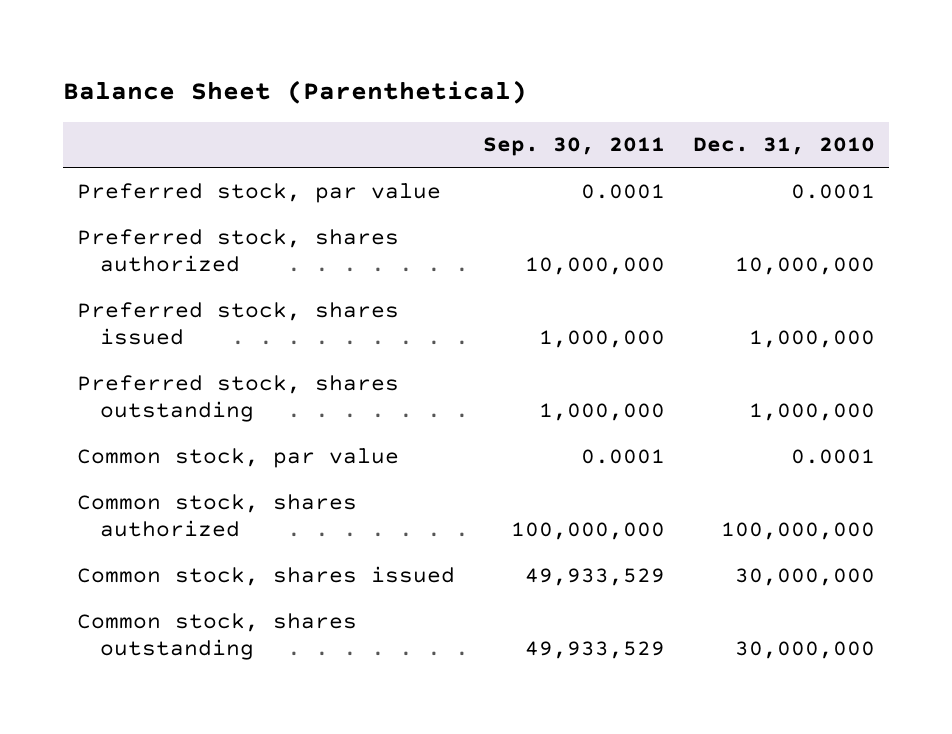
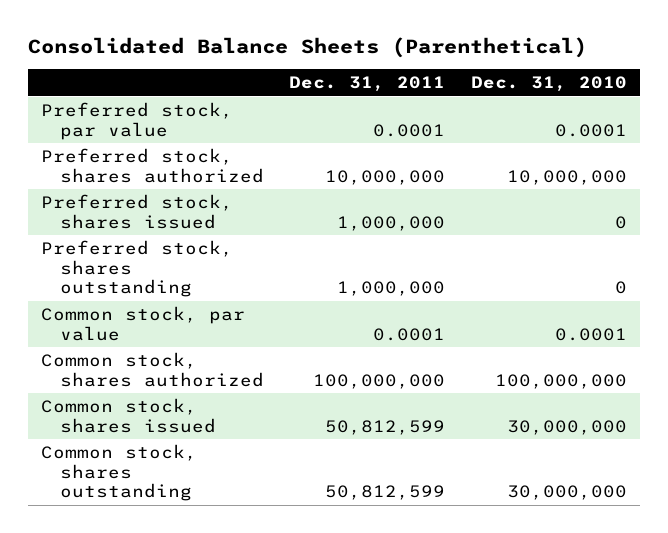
[63,79,528,104] Balance Sheet (Parenthetical) -> [27,37,587,59] Consolidated Balance Sheets (Parenthetical)
[483,137,666,157] Sep. 30, 2011 -> none
none -> [289,76,446,93] Dec. 31, 2011
[748,329,875,348] 1,000,000 -> [615,215,628,229] 0
[748,402,875,421] 1,000,000 -> [615,281,628,295] 0

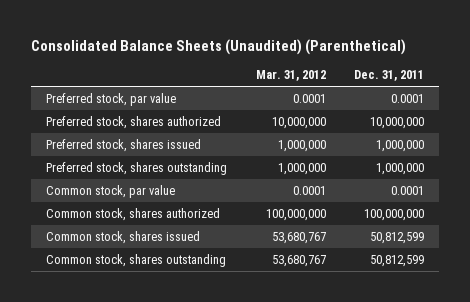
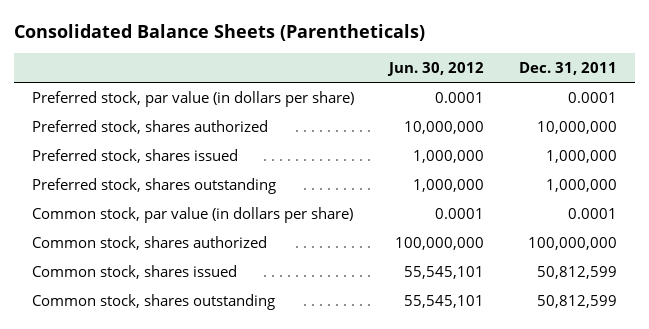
[31,39,407,56] Consolidated Balance Sheets (Unaudited) (Parenthetical) -> [14,23,426,41] Consolidated Balance Sheets (Parentheticals)
[255,70,326,82] Mar. 31, 2012 -> none
none -> [386,61,484,76] Jun. 30, 2012
[45,92,176,106] Preferred stock, par value -> [31,91,354,108] Preferred stock, par value (in dollars per share)
[45,184,175,198] Common stock, par value -> [31,207,353,224] Common stock, par value (in dollars per share)

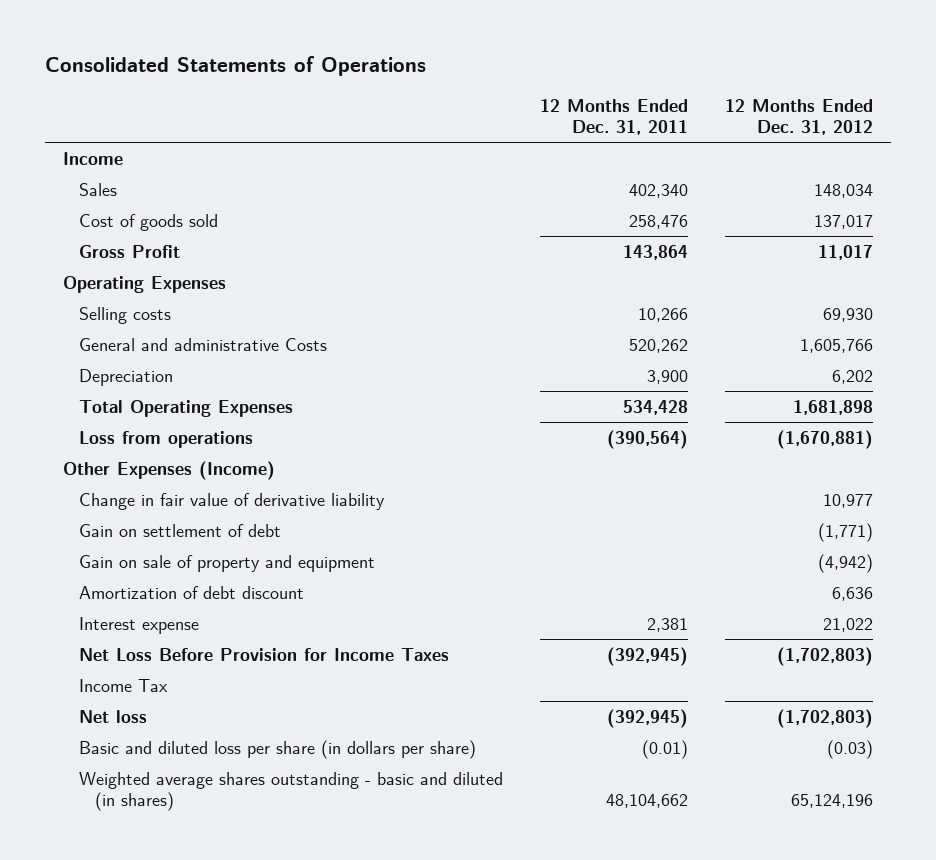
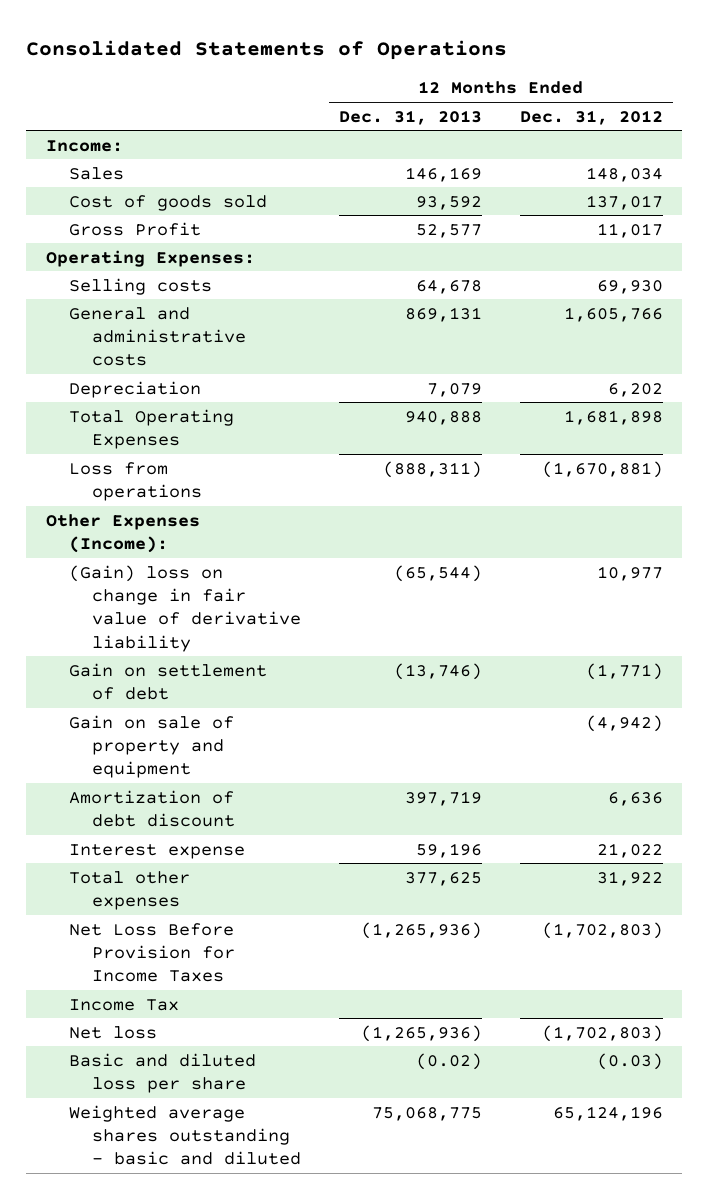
[540,98,689,135] 12 Months Ended Dec. 31, 2011 -> none
none -> [338,109,482,125] Dec. 31, 2013
[63,151,124,165] Income -> [45,139,123,152] Income:
[63,275,227,293] Operating Expenses -> [45,249,255,267] Operating Expenses:
[79,337,328,351] General and administrative Costs -> [68,306,246,367] General and administrative costs
[63,460,276,480] Other Expenses (Income) -> [45,513,200,553] Other Expenses (Income):
[79,492,386,510] Change in fair value of derivative liability -> [68,564,301,652] (Gain) loss on change in fair value of derivative liability
none -> [68,870,190,910] Total other expenses
[79,739,477,759] Basic and diluted loss per share (in dollars per share) -> [68,1052,256,1093] Basic and diluted loss per share
[79,771,504,811] Weighted average shares outstanding - basic and diluted (in shares) -> [68,1104,301,1166] Weighted average shares outstanding - basic and diluted

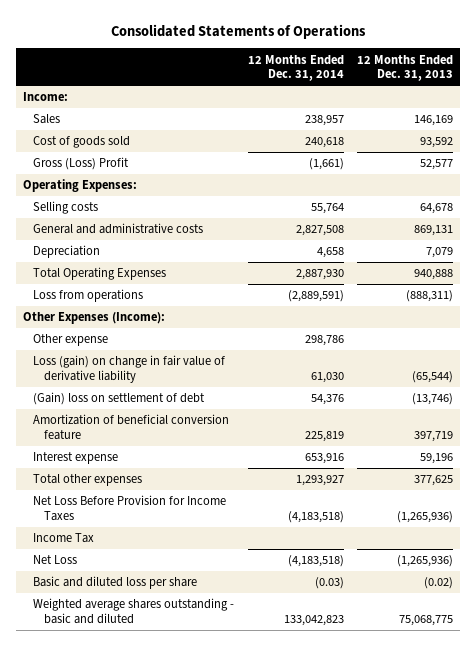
[520,109,664,125] Dec. 31, 2012 -> none
none -> [247,54,344,82] 12 Months Ended Dec. 31, 2014
[68,221,201,236] Gross Profit -> [33,157,130,171] Gross (Loss) Profit
[68,714,234,779] Gain on sale of property and equipment -> none
none -> [33,334,109,347] Other expense
[68,564,301,652] (Gain) loss on change in fair value of derivative liability -> [33,355,226,383] Loss (gain) on change in fair value of derivative liability
[68,662,267,700] Gain on settlement of debt -> [33,392,206,406] (Gain) loss on settlement of debt
[68,789,235,827] Amortization of debt discount -> [33,414,230,440] Amortization of beneficial conversion feature
[68,1025,157,1039] Net loss -> [33,555,78,565] Net Loss

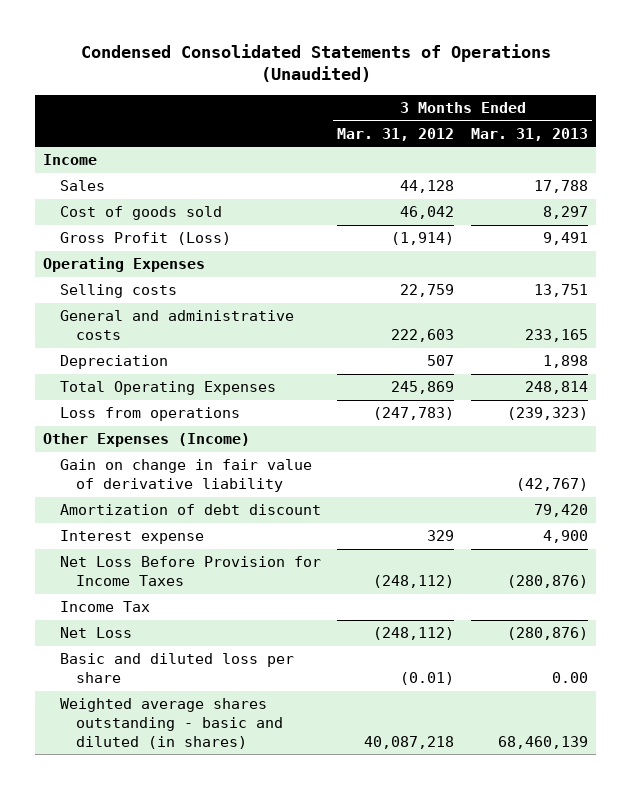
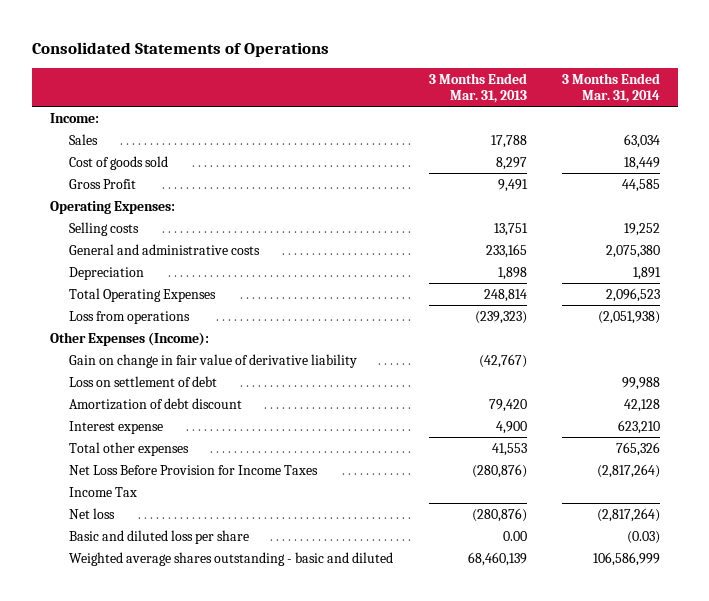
[80,43,551,83] Condensed Consolidated Statements of Operations (Unaudited) -> [31,41,329,57] Consolidated Statements of Operations
[337,127,455,141] Mar. 31, 2012 -> none
none -> [561,72,660,104] 3 Months Ended Mar. 31, 2014
[43,154,98,166] Income -> [49,112,99,123] Income:
[59,232,231,246] Gross Profit (Loss) -> [69,178,137,189] Gross Profit
[43,257,206,273] Operating Expenses -> [49,200,175,214] Operating Expenses:
[43,433,251,448] Other Expenses (Income) -> [49,331,209,346] Other Expenses (Income):
none -> [69,375,218,387] Loss on settlement of debt
none -> [69,441,190,456] Total other expenses
[59,627,132,639] Net Loss -> [69,507,116,519] Net loss
[59,698,284,749] Weighted average shares outstanding - basic and diluted (in shares) -> [69,551,394,566] Weighted average shares outstanding - basic and diluted

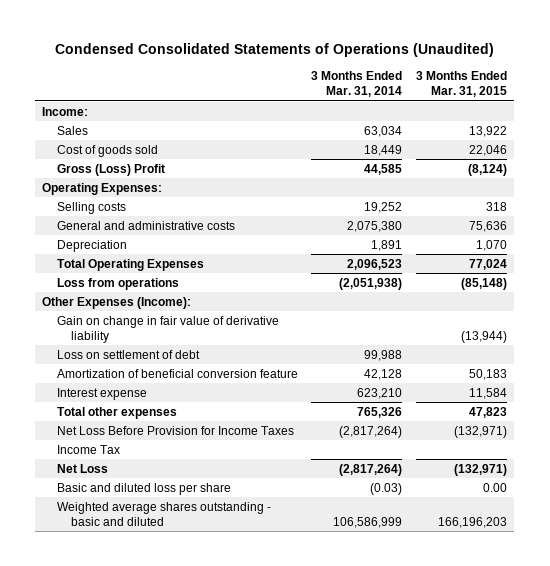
[31,41,329,57] Consolidated Statements of Operations -> [54,42,494,57] Condensed Consolidated Statements of Operations (Unaudited)
[428,72,527,104] 3 Months Ended Mar. 31, 2013 -> none
none -> [416,70,508,98] 3 Months Ended Mar. 31, 2015
[69,178,137,189] Gross Profit -> [56,163,165,176] Gross (Loss) Profit
[69,397,243,410] Amortization of debt discount -> [56,368,298,378] Amortization of beneficial conversion feature
[69,507,116,519] Net loss -> [56,463,108,473] Net Loss

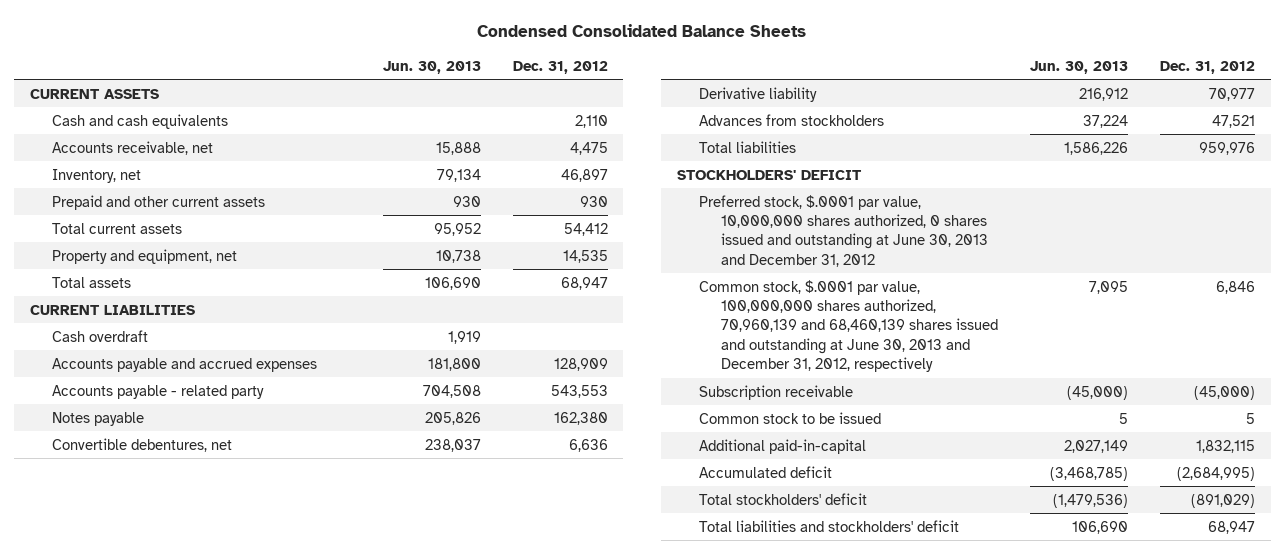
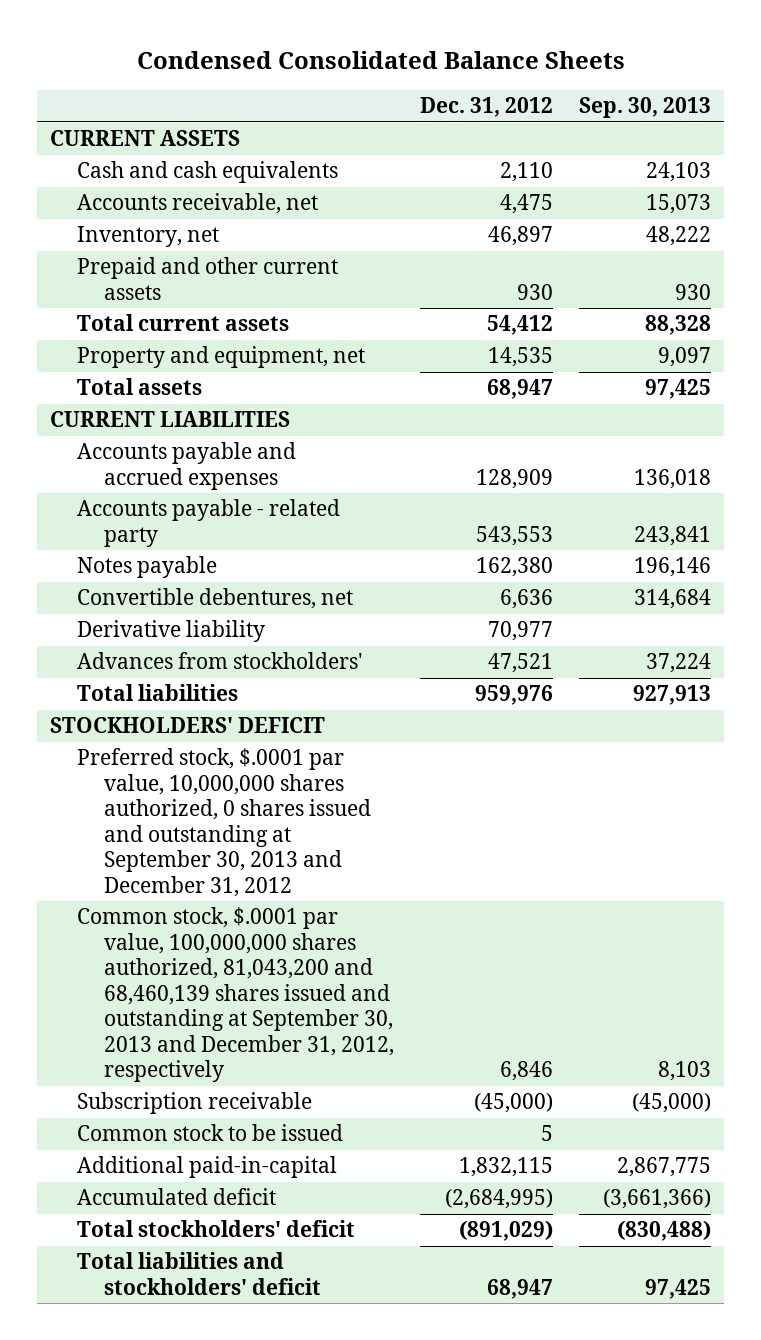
[382,60,481,74] Jun. 30, 2013 -> none
none -> [579,97,712,119] Sep. 30, 2013
[51,329,148,342] Cash overdraft -> none
[699,113,885,126] Advances from stockholders -> [76,652,363,670] Advances from stockholders'
[699,194,989,267] Preferred stock, $.0001 par value, 10,000,000 shares authorized, 0 shares issued and outstanding at June 30, 2013 and December 31, 2012 -> [76,748,371,897] Preferred stock, $.0001 par value, 10,000,000 shares authorized, 0 shares issued and outstanding at September 30, 2013 and December 31, 2012
[699,279,999,373] Common stock, $.0001 par value, 100,000,000 shares authorized, 70,960,139 and 68,460,139 shares issued and outstanding at June 30, 2013 and December 31, 2012, respectively -> [76,907,394,1083] Common stock, $.0001 par value, 100,000,000 shares authorized, 81,043,200 and 68,460,139 shares issued and outstanding at September 30, 2013 and December 31, 2012, respectively

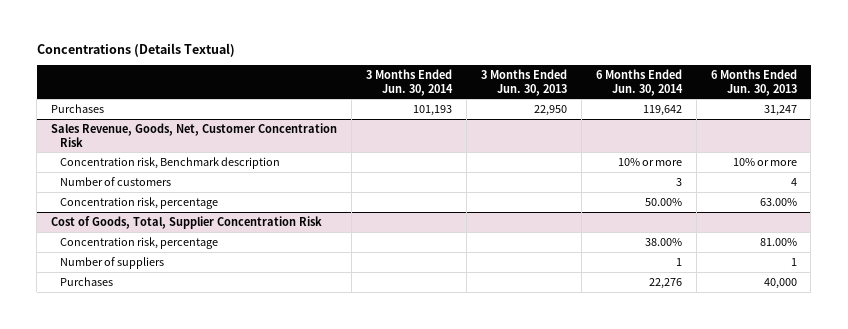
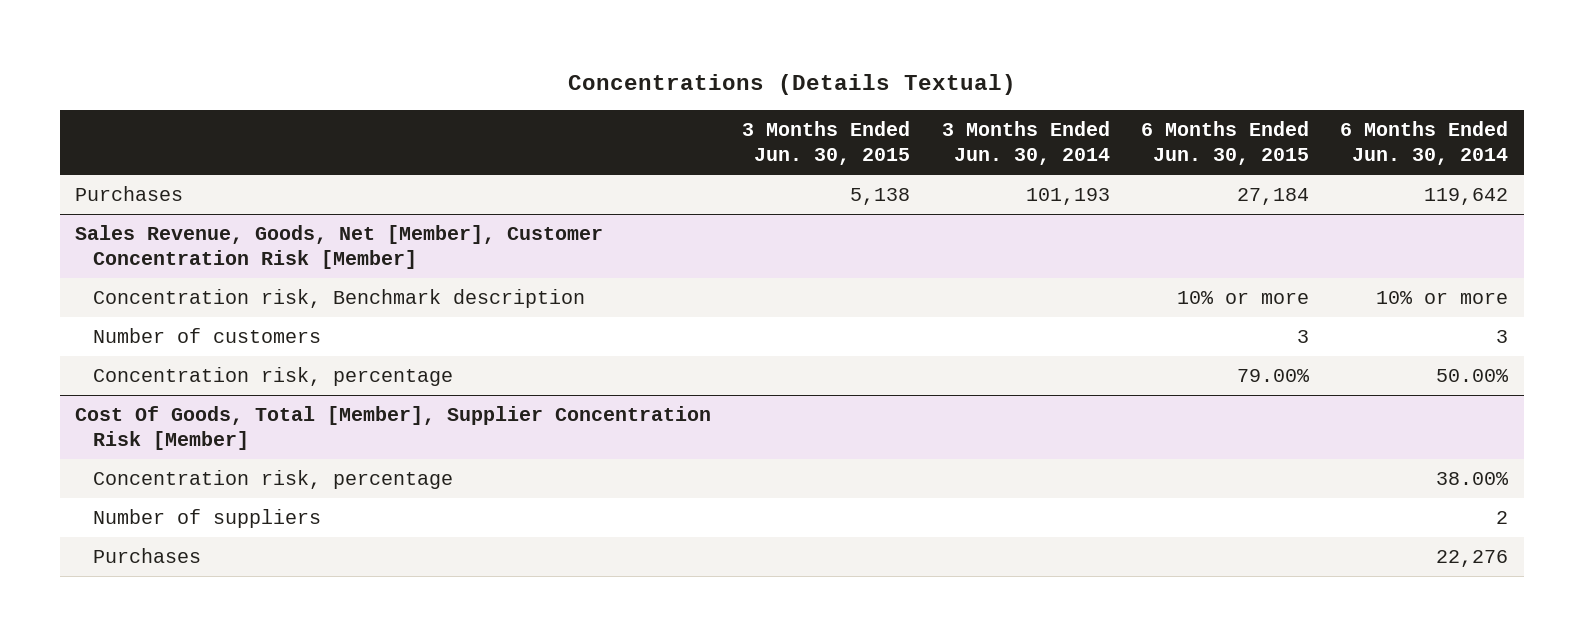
[480,68,567,96] 3 Months Ended Jun. 30, 2013 -> none
[710,68,797,96] 6 Months Ended Jun. 30, 2013 -> none
none -> [742,121,911,165] 3 Months Ended Jun. 30, 2015
none -> [1140,121,1309,165] 6 Months Ended Jun. 30, 2015
[51,122,338,147] Sales Revenue, Goods, Net, Customer Concentration Risk -> [75,225,604,269] Sales Revenue, Goods, Net [Member], Customer Concentration Risk [Member]
[51,215,323,229] Cost of Goods, Total, Supplier Concentration Risk -> [75,406,712,450] Cost Of Goods, Total [Member], Supplier Concentration Risk [Member]
[675,257,682,266] 1 -> [1496,511,1509,525] 2

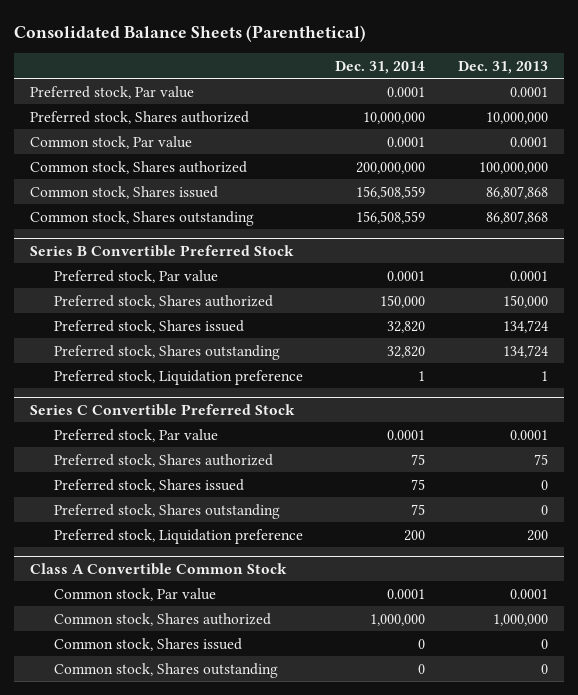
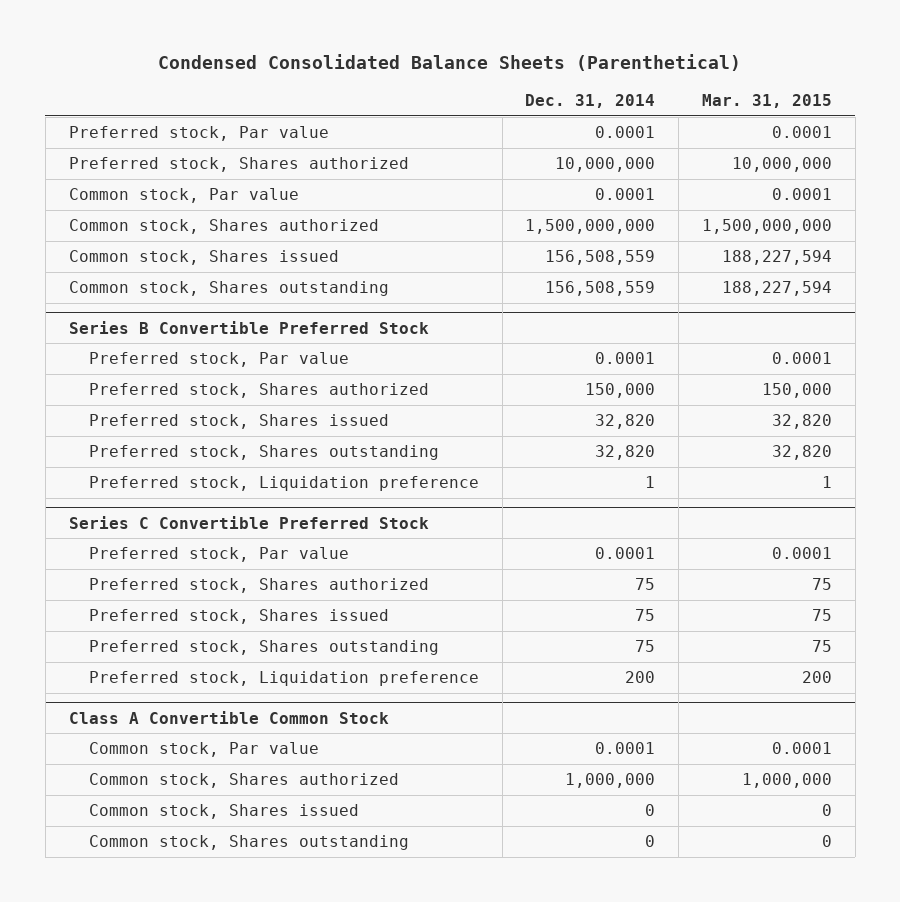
[14,24,367,42] Consolidated Balance Sheets (Parenthetical) -> [158,54,742,72] Condensed Consolidated Balance Sheets (Parenthetical)
[457,60,548,74] Dec. 31, 2013 -> none
none -> [701,94,832,109] Mar. 31, 2015
[356,161,426,174] 200,000,000 -> [525,219,656,235] 1,500,000,000

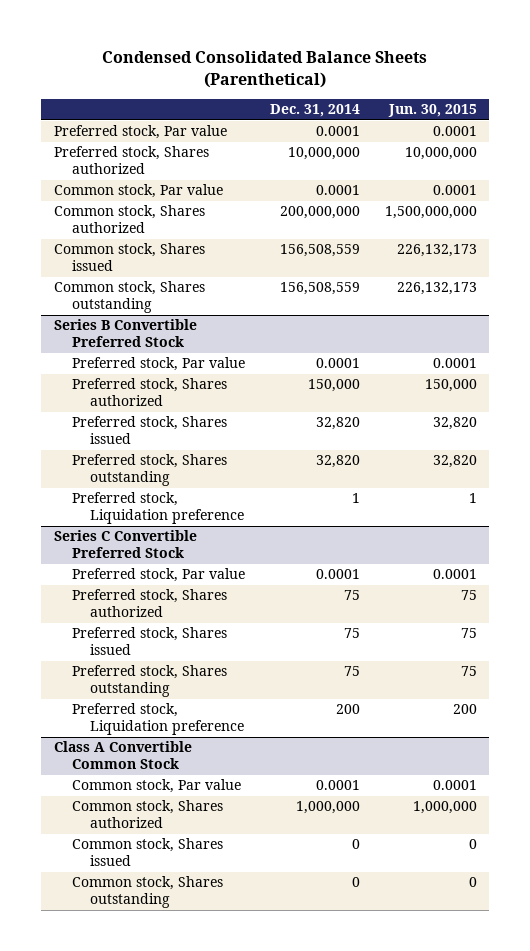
[701,94,832,109] Mar. 31, 2015 -> none
none -> [387,104,477,118] Jun. 30, 2015
[525,219,656,235] 1,500,000,000 -> [279,206,360,220] 200,000,000

